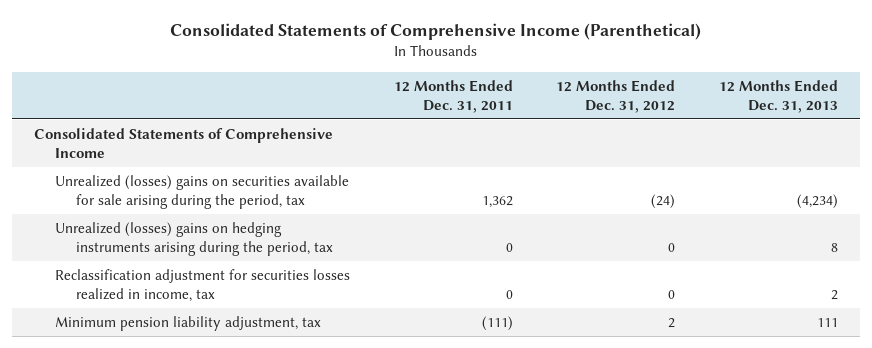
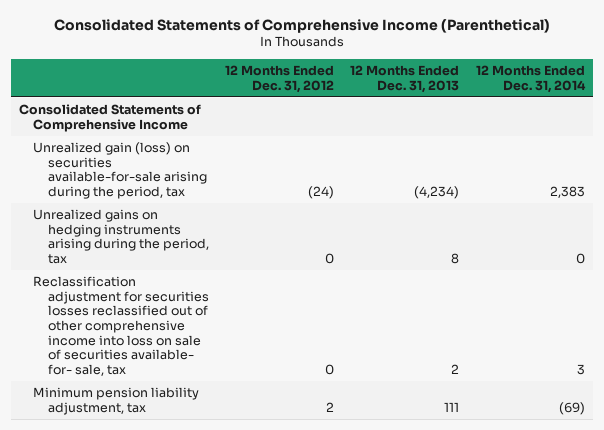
[393,79,513,113] 12 Months Ended Dec. 31, 2011 -> none
none -> [475,64,586,93] 12 Months Ended Dec. 31, 2014
[54,174,349,210] Unrealized (losses) gains on securities available for sale arising during the period, tax -> [33,142,207,199] Unrealized gain (loss) on securities available-for-sale arising during the period, tax
[54,221,333,257] Unrealized (losses) gains on hedging instruments arising during the period, tax -> [33,209,209,264] Unrealized gains on hedging instruments arising during the period, tax
[54,268,350,303] Reclassification adjustment for securities losses realized in income, tax -> [33,276,209,376] Reclassification adjustment for securities losses reclassified out of other comprehensive income into loss on sale of securities available- for- sale, tax

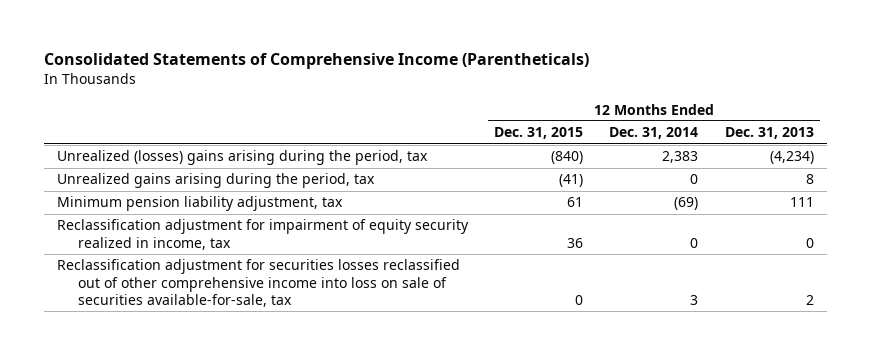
[53,18,550,33] Consolidated Statements of Comprehensive Income (Parenthetical) -> [43,53,589,70] Consolidated Statements of Comprehensive Income (Parentheticals)
[224,64,334,93] 12 Months Ended Dec. 31, 2012 -> none
none -> [494,127,584,140] Dec. 31, 2015
[18,104,201,132] Consolidated Statements of Comprehensive Income -> none
[33,276,209,376] Reclassification adjustment for securities losses reclassified out of other comprehensive income into loss on sale of securities available- for- sale, tax -> none
[33,142,207,199] Unrealized gain (loss) on securities available-for-sale arising during the period, tax -> [56,150,428,166] Unrealized (losses) gains arising during the period, tax
[33,209,209,264] Unrealized gains on hedging instruments arising during the period, tax -> [56,173,375,189] Unrealized gains arising during the period, tax
none -> [56,219,469,250] Reclassification adjustment for impairment of equity security realized in income, tax
none -> [56,259,460,307] Reclassification adjustment for securities losses reclassified out of other comprehensive income into loss on sale of securities available-for-sale, tax

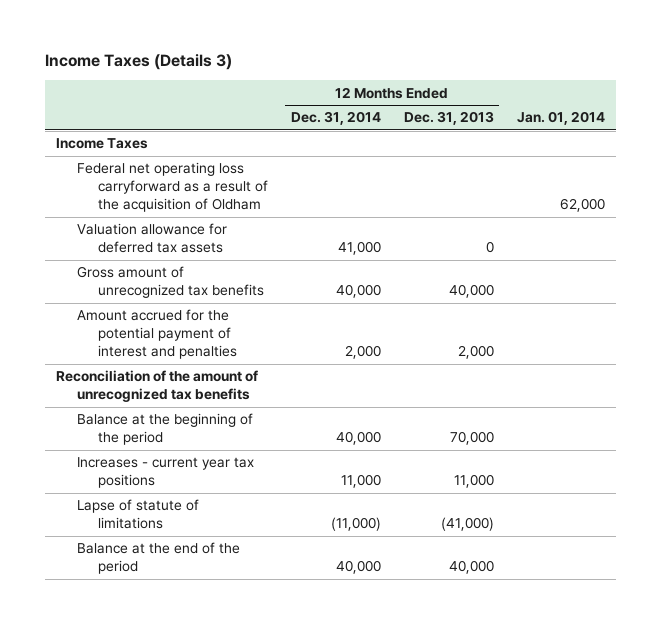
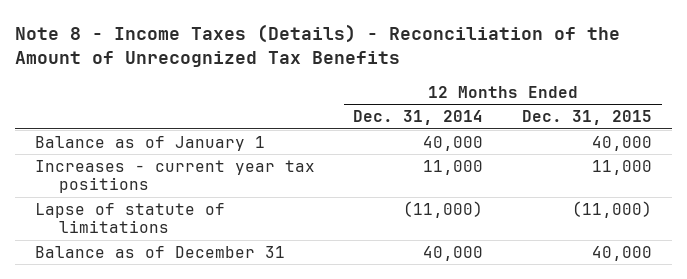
[44,54,232,71] Income Taxes (Details 3) -> [15,23,621,68] Note 8 - Income Taxes (Details) - Reconciliation of the Amount of Unrecognized Tax Benefits
[403,111,494,126] Dec. 31, 2013 -> none
[516,111,605,126] Jan. 01, 2014 -> none
none -> [522,110,653,126] Dec. 31, 2015
[56,138,149,150] Income Taxes -> none
[76,162,268,213] Federal net operating loss carryforward as a result of the acquisition of Oldham -> none
[76,223,227,254] Valuation allowance for deferred tax assets -> none
[76,309,237,360] Amount accrued for the potential payment of interest and penalties -> none
[56,370,259,403] Reconciliation of the amount of unrecognized tax benefits -> none
[76,413,253,446] Balance at the beginning of the period -> none
[76,266,264,299] Gross amount of unrecognized tax benefits -> [34,135,265,151] Balance as of January 1
[76,542,240,575] Balance at the end of the period -> [34,245,285,258] Balance as of December 31

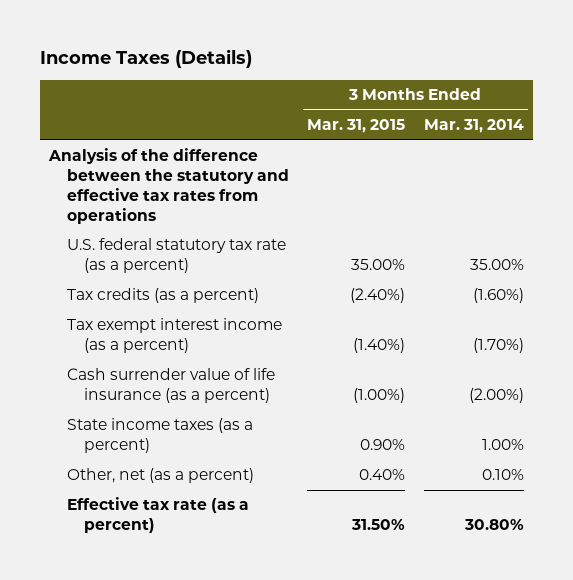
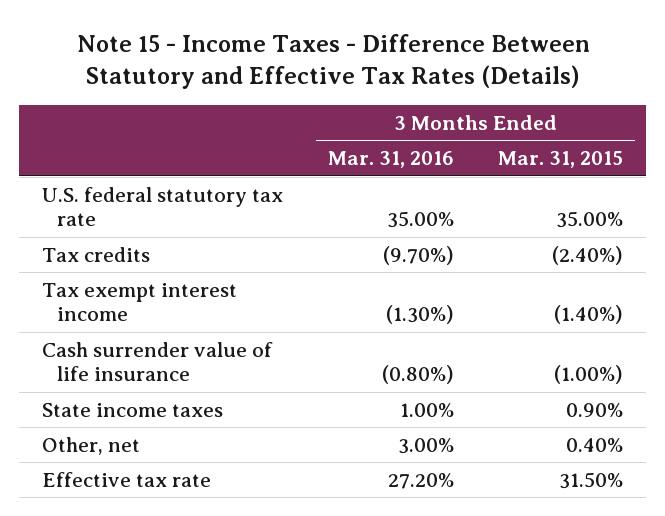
[40,49,253,69] Income Taxes (Details) -> [76,33,590,90] Note 15 - Income Taxes - Difference Between Statutory and Effective Tax Rates (Details)
[423,119,524,134] Mar. 31, 2014 -> none
none -> [327,151,454,169] Mar. 31, 2016
[48,148,289,224] Analysis of the difference between the statutory and effective tax rates from operations -> none
[66,238,286,274] U.S. federal statutory tax rate (as a percent) -> [41,186,283,227] U.S. federal statutory tax rate
[66,288,259,304] Tax credits (as a percent) -> [41,246,150,262] Tax credits
[66,318,282,354] Tax exempt interest income (as a percent) -> [41,282,237,322] Tax exempt interest income
[66,368,275,404] Cash surrender value of life insurance (as a percent) -> [41,341,273,382] Cash surrender value of life insurance
[66,418,253,454] State income taxes (as a percent) -> [41,402,223,417] State income taxes
[66,468,254,484] Other, net (as a percent) -> [41,436,140,455] Other, net
[66,497,249,534] Effective tax rate (as a percent) -> [41,471,211,487] Effective tax rate

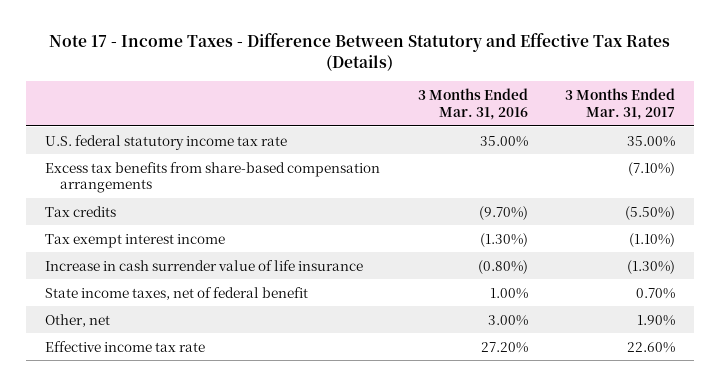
[76,33,590,90] Note 15 - Income Taxes - Difference Between Statutory and Effective Tax Rates (Details) -> [49,32,671,71] Note 17 - Income Taxes - Difference Between Statutory and Effective Tax Rates (Details)
[498,151,624,169] Mar. 31, 2015 -> none
none -> [565,87,676,120] 3 Months Ended Mar. 31, 2017
[41,186,283,227] U.S. federal statutory tax rate -> [44,134,287,150] U.S. federal statutory income tax rate
none -> [44,161,380,194] Excess tax benefits from share-based compensation arrangements
[41,341,273,382] Cash surrender value of life insurance -> [44,259,363,271] Increase in cash surrender value of life insurance
[41,402,223,417] State income taxes -> [44,286,308,300] State income taxes, net of federal benefit
[41,471,211,487] Effective tax rate -> [44,340,205,352] Effective income tax rate

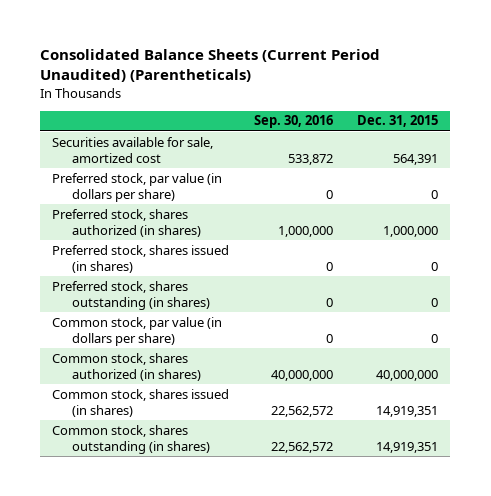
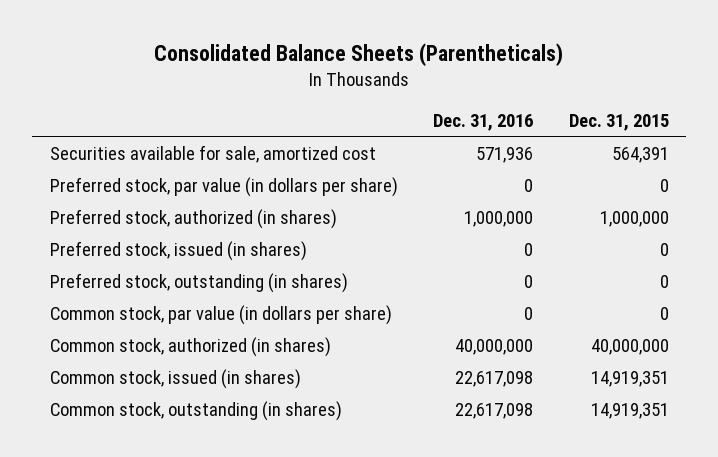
[40,49,381,83] Consolidated Balance Sheets (Current Period Unaudited) (Parentheticals) -> [154,42,564,66] Consolidated Balance Sheets (Parentheticals)
[253,115,333,129] Sep. 30, 2016 -> none
none -> [433,113,534,131] Dec. 31, 2016
[52,208,201,237] Preferred stock, shares authorized (in shares) -> [49,208,337,229] Preferred stock, authorized (in shares)
[52,244,230,273] Preferred stock, shares issued (in shares) -> [49,240,307,261] Preferred stock, issued (in shares)
[52,280,210,310] Preferred stock, shares outstanding (in shares) -> [49,272,348,293] Preferred stock, outstanding (in shares)
[52,352,201,381] Common stock, shares authorized (in shares) -> [49,336,331,357] Common stock, authorized (in shares)
[52,388,230,417] Common stock, shares issued (in shares) -> [49,368,301,389] Common stock, issued (in shares)
[52,424,210,454] Common stock, shares outstanding (in shares) -> [49,400,342,421] Common stock, outstanding (in shares)

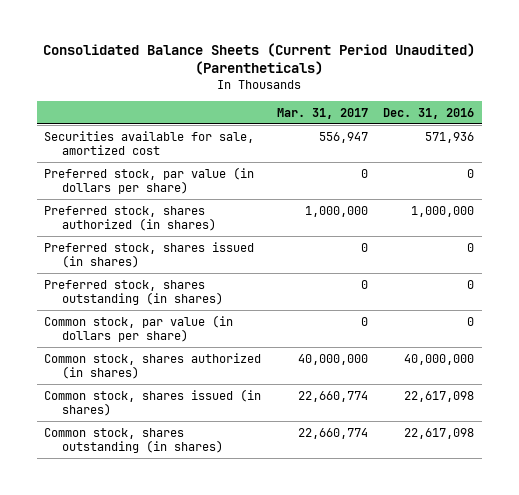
[154,42,564,66] Consolidated Balance Sheets (Parentheticals) -> [43,43,476,76] Consolidated Balance Sheets (Current Period Unaudited) (Parentheticals)
[568,113,669,131] Dec. 31, 2015 -> none
none -> [276,107,368,119] Mar. 31, 2017
[49,208,337,229] Preferred stock, authorized (in shares) -> [44,205,217,231] Preferred stock, shares authorized (in shares)
[49,240,307,261] Preferred stock, issued (in shares) -> [44,241,255,268] Preferred stock, shares issued (in shares)
[49,272,348,293] Preferred stock, outstanding (in shares) -> [44,279,224,305] Preferred stock, shares outstanding (in shares)
[49,336,331,357] Common stock, authorized (in shares) -> [44,352,262,379] Common stock, shares authorized (in shares)
[49,368,301,389] Common stock, issued (in shares) -> [44,388,262,416] Common stock, shares issued (in shares)
[49,400,342,421] Common stock, outstanding (in shares) -> [44,427,224,453] Common stock, shares outstanding (in shares)

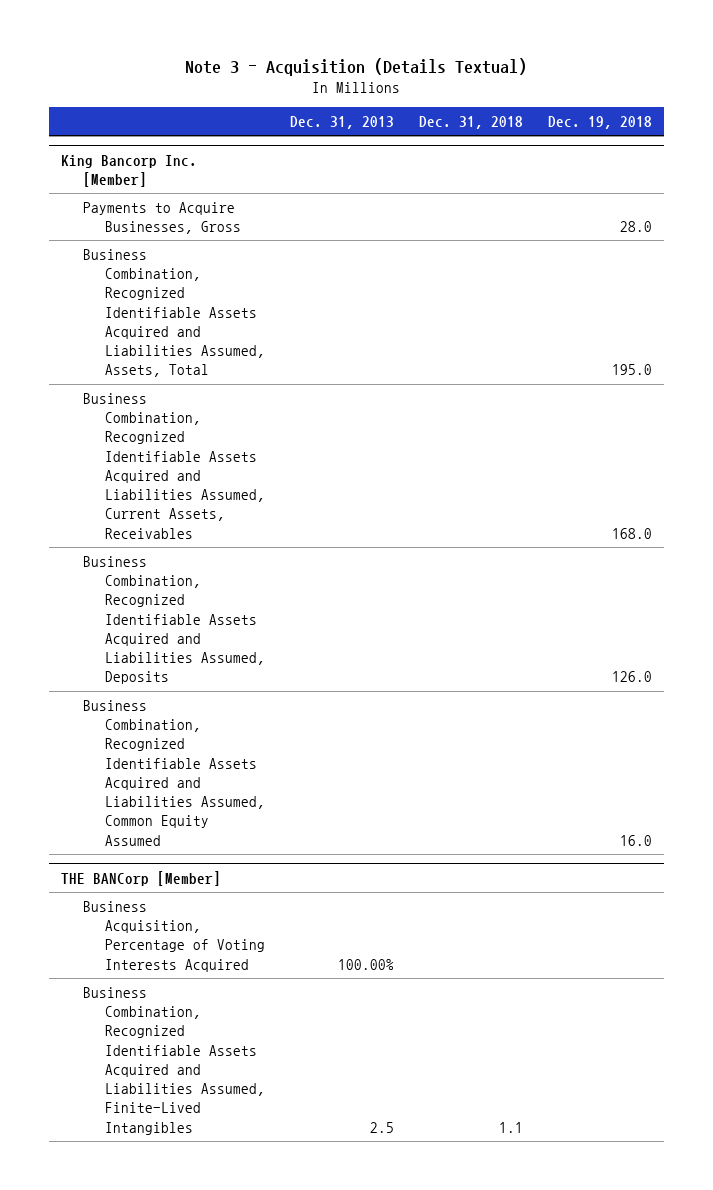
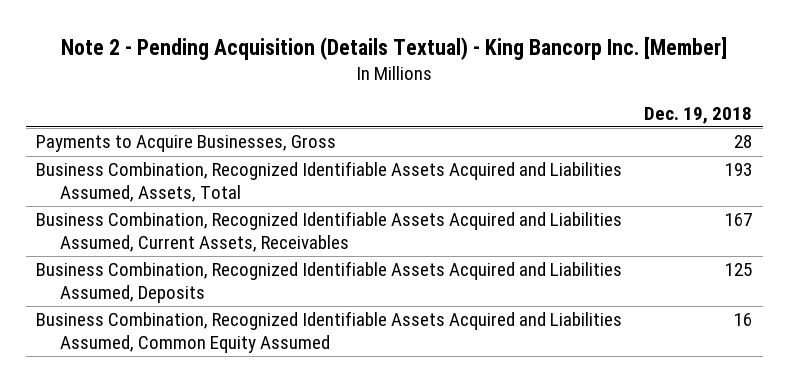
[185,57,528,76] Note 3 - Acquisition (Details Textual) -> [61,37,728,61] Note 2 - Pending Acquisition (Details Textual) - King Bancorp Inc. [Member]
[289,115,394,129] Dec. 31, 2013 -> none
[418,115,523,129] Dec. 31, 2018 -> none
[60,154,197,187] King Bancorp Inc. [Member] -> none
[60,870,221,886] THE BANCorp [Member] -> none
[83,900,266,972] Business Acquisition, Percentage of Voting Interests Acquired -> none
[83,986,266,1135] Business Combination, Recognized Identifiable Assets Acquired and Liabilities Assumed, Finite-Lived Intangibles -> none
[619,221,652,233] 28.0 -> [733,135,752,149] 28
[611,364,652,376] 195.0 -> [724,163,752,177] 193
[611,527,652,539] 168.0 -> [724,213,752,227] 167
[611,671,652,683] 126.0 -> [724,263,752,277] 125
[619,834,652,846] 16.0 -> [733,313,752,327] 16

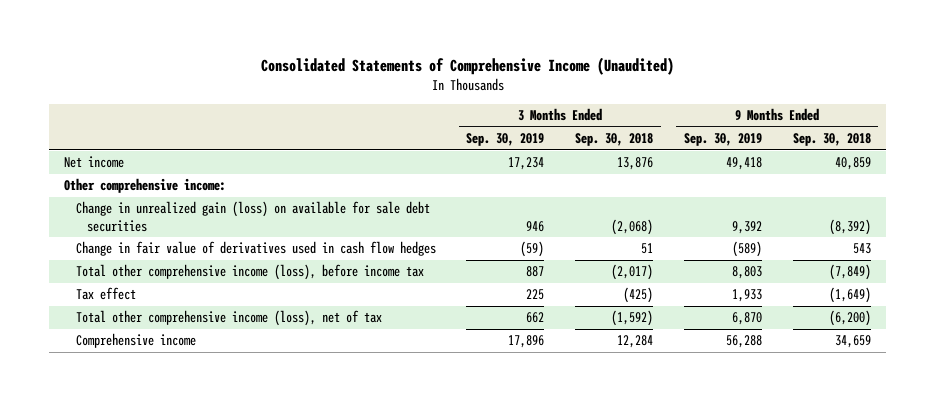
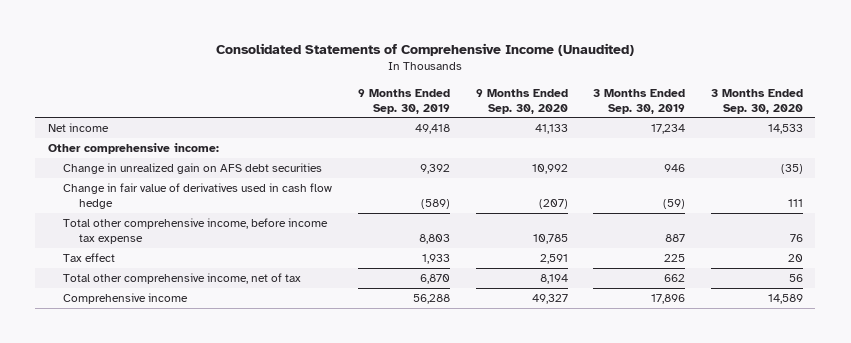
[575,133,654,147] Sep. 30, 2018 -> none
[792,133,871,147] Sep. 30, 2018 -> none
none -> [475,88,568,114] 9 Months Ended Sep. 30, 2020
none -> [710,88,803,114] 3 Months Ended Sep. 30, 2020
[75,201,430,232] Change in unrealized gain (loss) on available for sale debt securities -> [63,163,323,175] Change in unrealized gain on AFS debt securities
[75,241,436,257] Change in fair value of derivatives used in cash flow hedges -> [63,183,333,210] Change in fair value of derivatives used in cash flow hedge
[75,264,424,281] Total other comprehensive income (loss), before income tax -> [63,218,329,245] Total other comprehensive income, before income tax expense
[75,310,382,327] Total other comprehensive income (loss), net of tax -> [63,273,302,285] Total other comprehensive income, net of tax

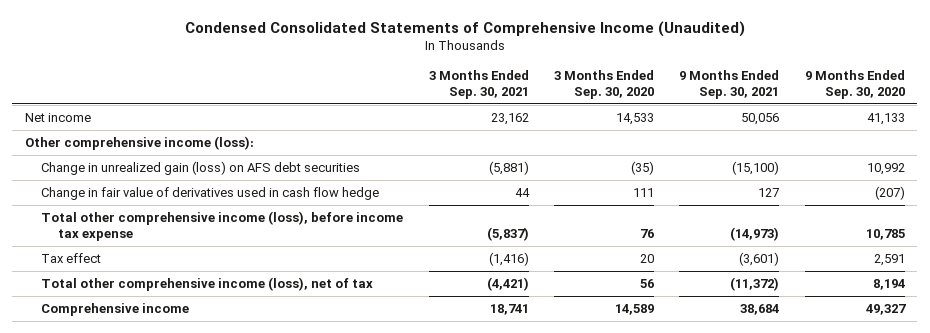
[216,43,635,57] Consolidated Statements of Comprehensive Income (Unaudited) -> [184,20,745,37] Condensed Consolidated Statements of Comprehensive Income (Unaudited)
[357,88,450,114] 9 Months Ended Sep. 30, 2019 -> none
[593,88,686,114] 3 Months Ended Sep. 30, 2019 -> none
none -> [428,70,529,99] 3 Months Ended Sep. 30, 2021
none -> [679,70,780,99] 9 Months Ended Sep. 30, 2021
[47,143,219,155] Other comprehensive income: -> [25,136,255,151] Other comprehensive income (loss):
[63,163,323,175] Change in unrealized gain on AFS debt securities -> [41,161,361,176] Change in unrealized gain (loss) on AFS debt securities
[63,218,329,245] Total other comprehensive income, before income tax expense -> [41,211,404,242] Total other comprehensive income (loss), before income tax expense
[63,273,302,285] Total other comprehensive income, net of tax -> [41,277,374,292] Total other comprehensive income (loss), net of tax

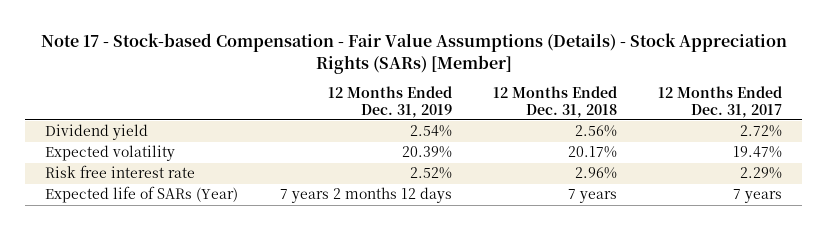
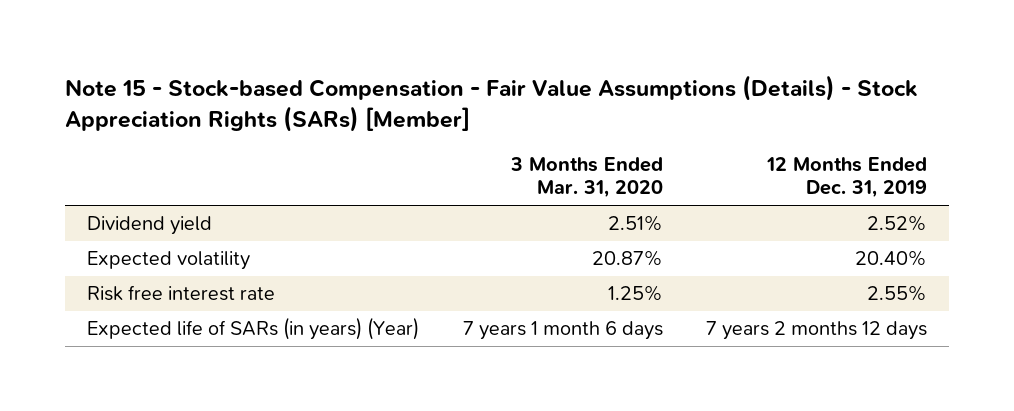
[40,32,787,74] Note 17 - Stock-based Compensation - Fair Value Assumptions (Details) - Stock Appreciation Rights (SARs) [Member] -> [64,74,918,132] Note 15 - Stock-based Compensation - Fair Value Assumptions (Details) - Stock Appreciation Rights (SARs) [Member]
[492,86,617,118] 12 Months Ended Dec. 31, 2018 -> none
[657,86,782,118] 12 Months Ended Dec. 31, 2017 -> none
none -> [509,157,663,199] 3 Months Ended Mar. 31, 2020
[409,125,452,138] 2.54% -> [867,215,928,232] 2.52%
[401,146,452,159] 20.39% -> [855,250,928,267] 20.40%
[409,167,452,180] 2.52% -> [867,285,928,302] 2.55%
[45,186,239,204] Expected life of SARs (Year) -> [86,317,419,341] Expected life of SARs (in years) (Year)

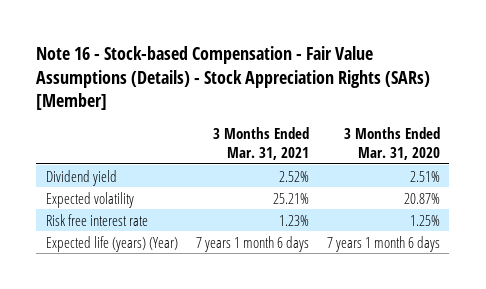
[64,74,918,132] Note 15 - Stock-based Compensation - Fair Value Assumptions (Details) - Stock Appreciation Rights (SARs) [Member] -> [36,46,431,111] Note 16 - Stock-based Compensation - Fair Value Assumptions (Details) - Stock Appreciation Rights (SARs) [Member]
[766,157,928,199] 12 Months Ended Dec. 31, 2019 -> none
none -> [212,127,309,160] 3 Months Ended Mar. 31, 2021
[86,317,419,341] Expected life of SARs (in years) (Year) -> [45,235,178,252] Expected life (years) (Year)

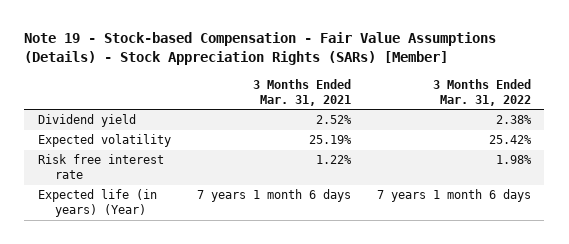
[36,46,431,111] Note 16 - Stock-based Compensation - Fair Value Assumptions (Details) - Stock Appreciation Rights (SARs) [Member] -> [24,32,497,66] Note 19 - Stock-based Compensation - Fair Value Assumptions (Details) - Stock Appreciation Rights (SARs) [Member]
[344,127,441,160] 3 Months Ended Mar. 31, 2020 -> none
none -> [433,78,532,106] 3 Months Ended Mar. 31, 2022
[272,192,309,204] 25.21% -> [308,135,352,145] 25.19%
[278,214,309,226] 1.23% -> [315,155,352,165] 1.22%
[45,235,178,252] Expected life (years) (Year) -> [37,189,157,218] Expected life (in years) (Year)

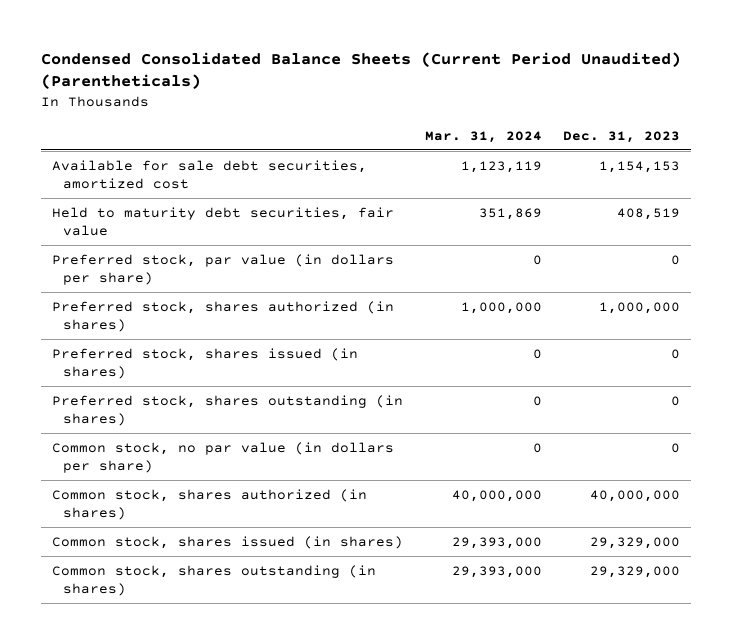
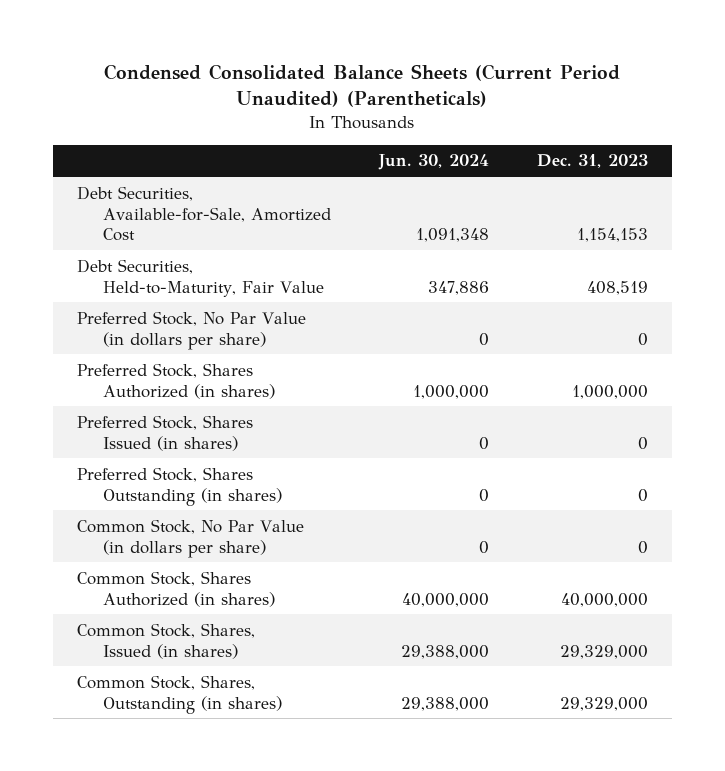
[424,130,542,143] Mar. 31, 2024 -> none
none -> [378,154,490,171] Jun. 30, 2024
[51,159,367,190] Available for sale debt securities, amortized cost -> [76,185,332,242] Debt Securities, Available-for-Sale, Amortized Cost
[51,206,394,237] Held to maturity debt securities, fair value -> [76,258,325,297] Debt Securities, Held-to-Maturity, Fair Value
[51,253,394,286] Preferred stock, par value (in dollars per share) -> [76,310,306,350] Preferred Stock, No Par Value (in dollars per share)
[51,300,394,333] Preferred stock, shares authorized (in shares) -> [76,362,276,399] Preferred Stock, Shares Authorized (in shares)
[51,347,358,380] Preferred stock, shares issued (in shares) -> [76,414,253,451] Preferred Stock, Shares Issued (in shares)
[51,394,403,427] Preferred stock, shares outstanding (in shares) -> [76,466,283,506] Preferred Stock, Shares Outstanding (in shares)
[51,441,394,474] Common stock, no par value (in dollars per share) -> [76,518,304,558] Common Stock, No Par Value (in dollars per share)
[51,488,367,521] Common stock, shares authorized (in shares) -> [76,570,276,607] Common Stock, Shares Authorized (in shares)
[51,535,403,549] Common stock, shares issued (in shares) -> [76,622,255,659] Common Stock, Shares, Issued (in shares)
[51,564,376,597] Common stock, shares outstanding (in shares) -> [76,674,283,714] Common Stock, Shares, Outstanding (in shares)

